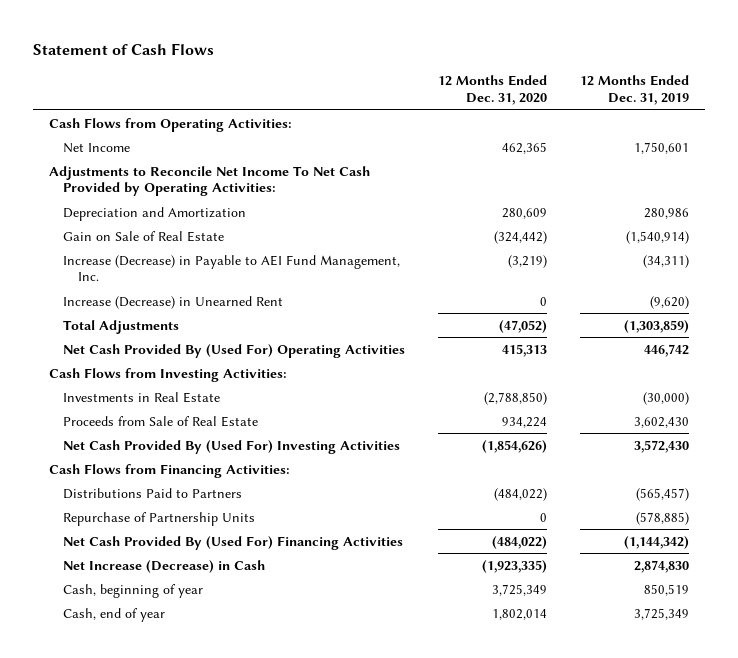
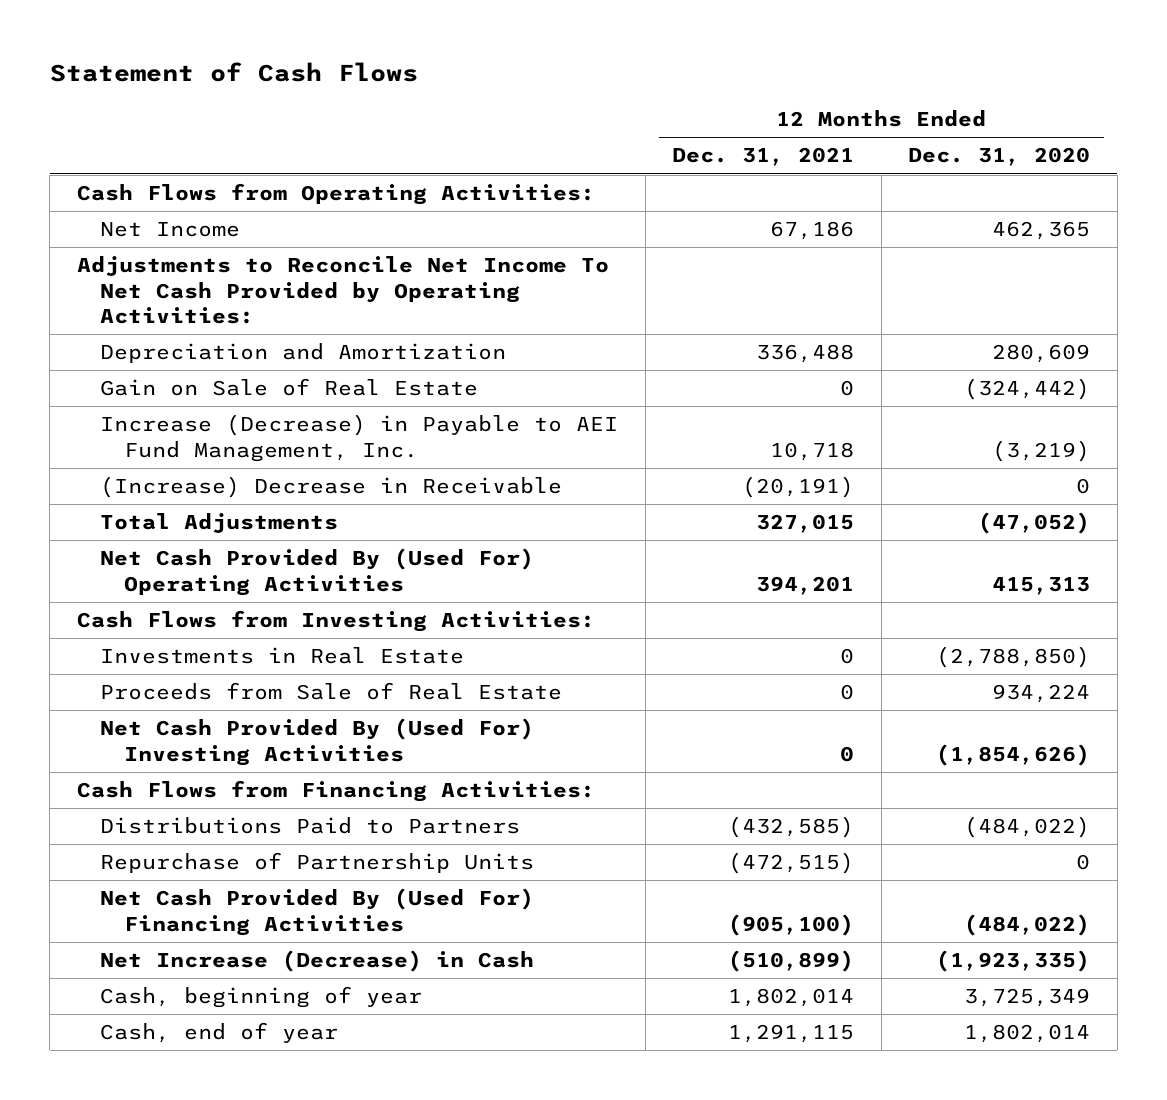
[579,75,689,106] 12 Months Ended Dec. 31, 2019 -> none
none -> [672,147,855,167] Dec. 31, 2021
[63,295,284,309] Increase (Decrease) in Unearned Rent -> [100,476,563,499] (Increase) Decrease in Receivable

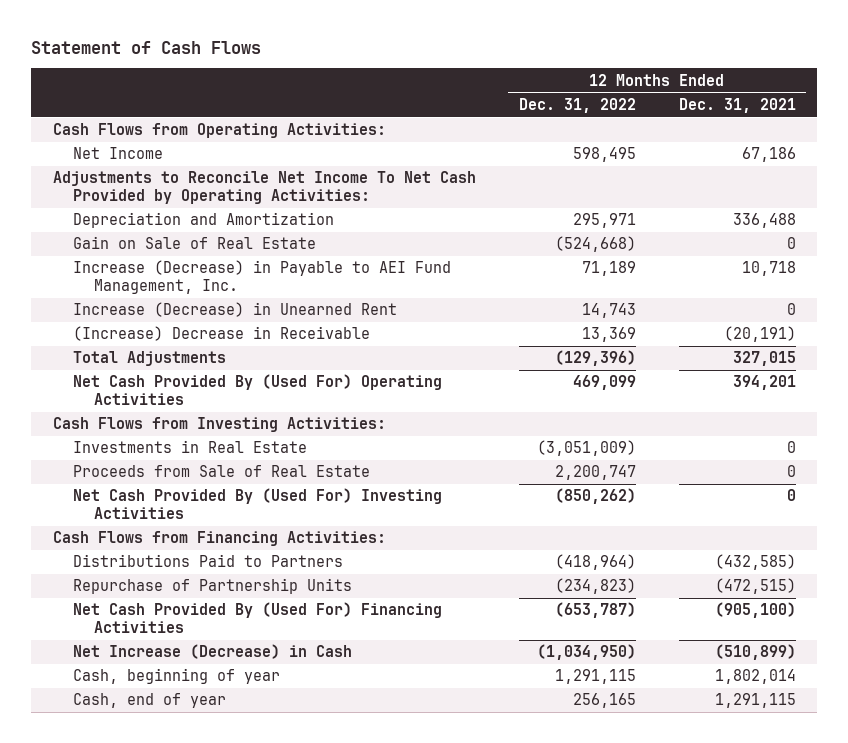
[908,147,1091,167] Dec. 31, 2020 -> none
none -> [518,97,636,113] Dec. 31, 2022
none -> [73,302,398,318] Increase (Decrease) in Unearned Rent

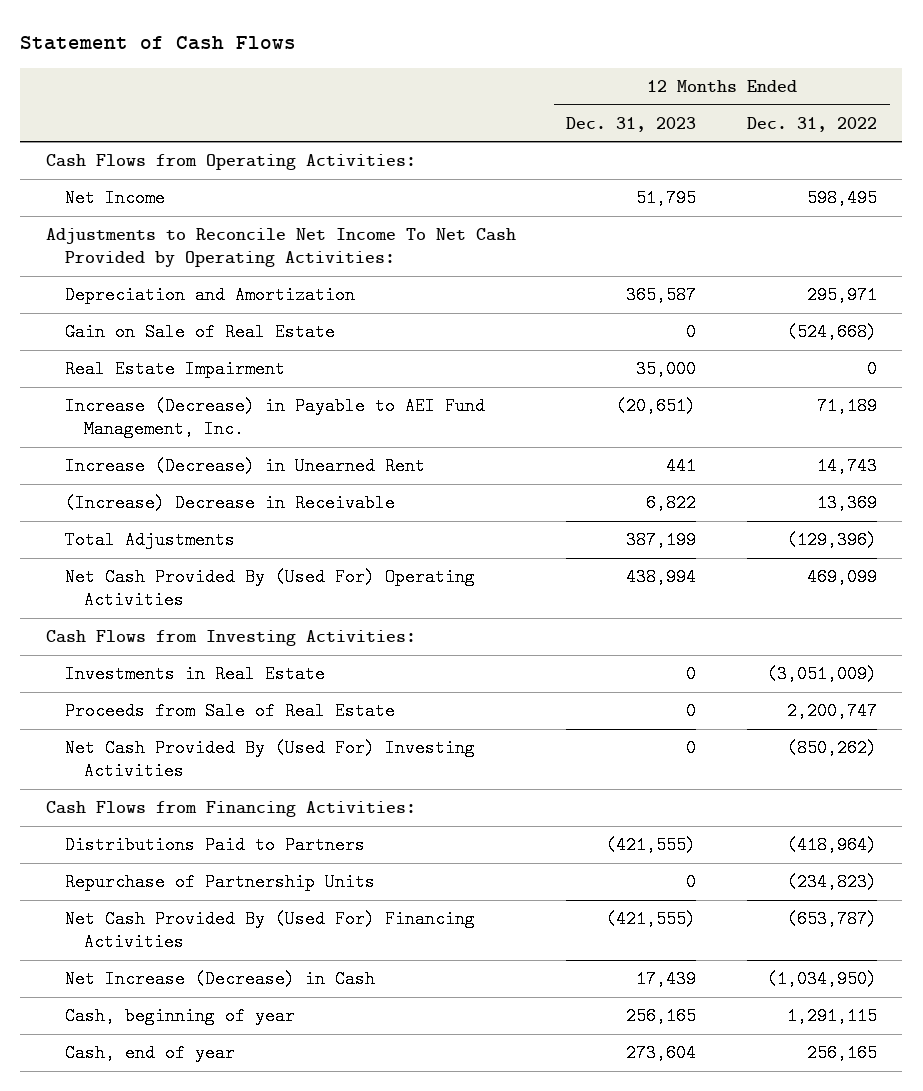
[678,97,796,113] Dec. 31, 2021 -> none
none -> [566,116,697,132] Dec. 31, 2023
none -> [64,360,285,379] Real Estate Impairment

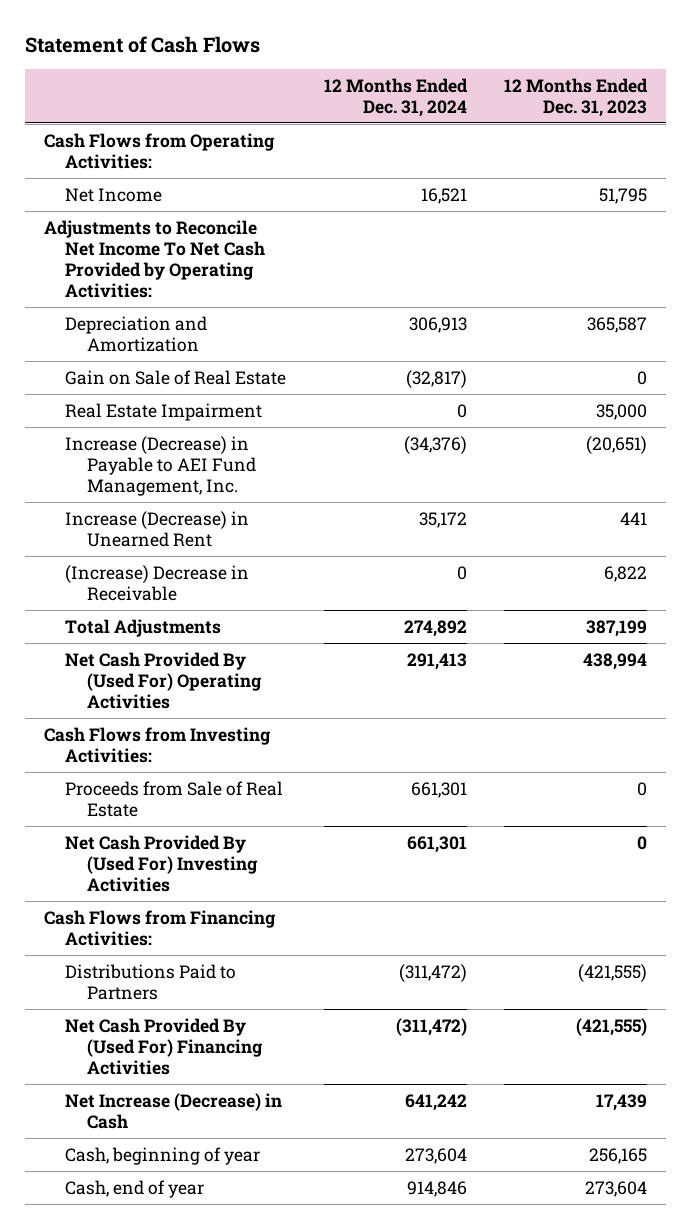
[747,116,878,132] Dec. 31, 2022 -> none
none -> [323,77,468,117] 12 Months Ended Dec. 31, 2024
[64,665,325,684] Investments in Real Estate -> none
[64,873,375,892] Repurchase of Partnership Units -> none

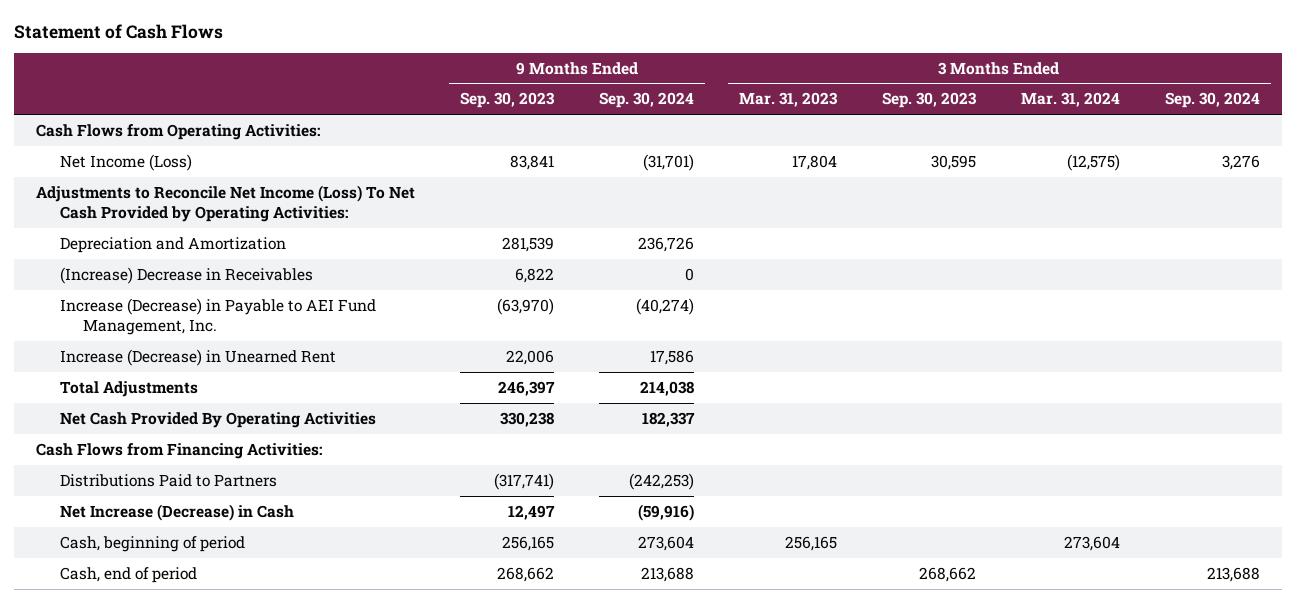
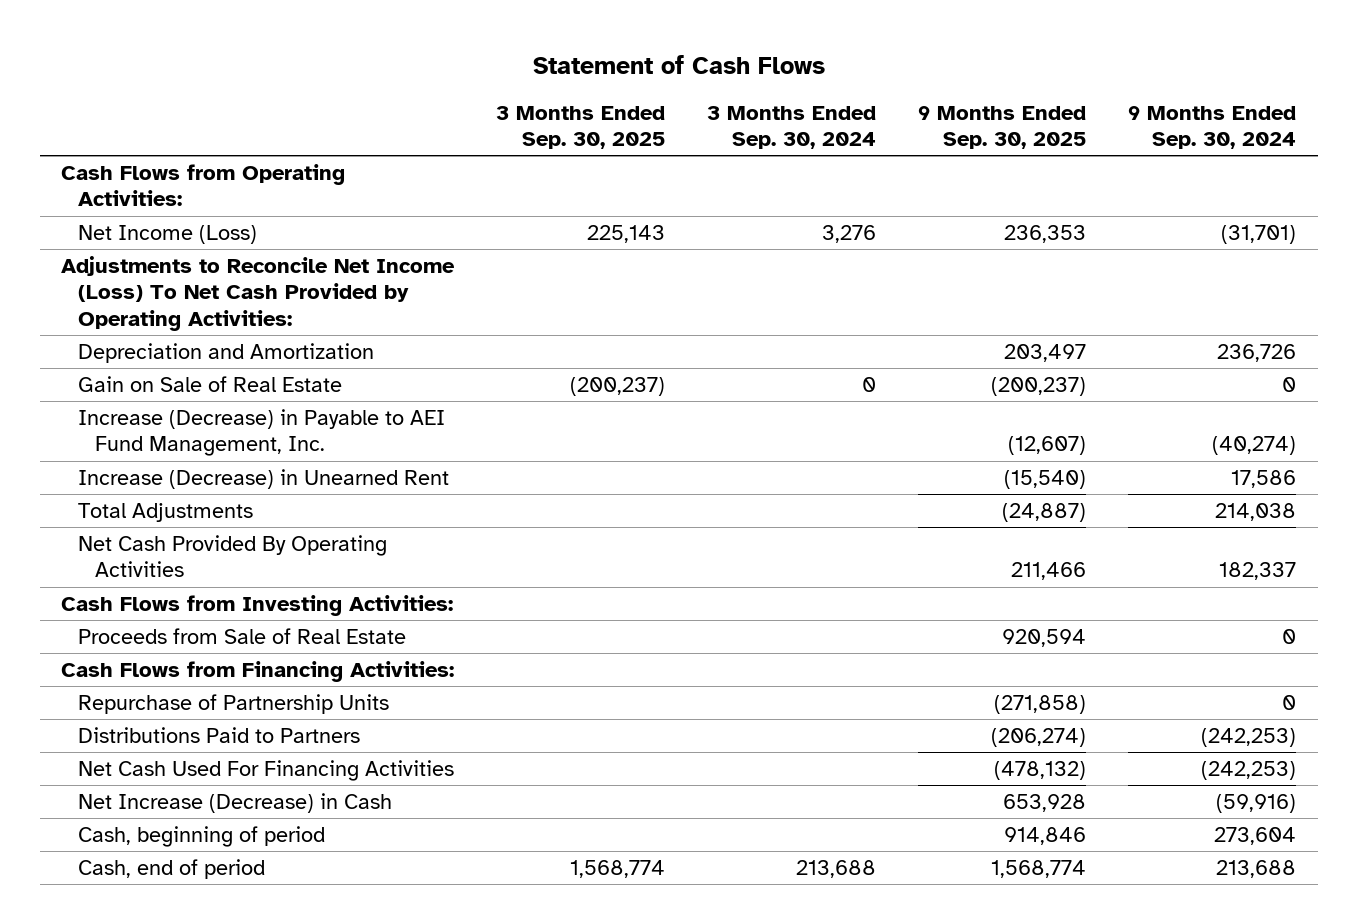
[460,92,556,109] Sep. 30, 2023 -> none
[738,92,838,108] Mar. 31, 2023 -> none
[881,92,977,109] Sep. 30, 2023 -> none
[1020,92,1120,108] Mar. 31, 2024 -> none
none -> [496,105,666,150] 3 Months Ended Sep. 30, 2025
none -> [918,105,1087,150] 9 Months Ended Sep. 30, 2025
[59,266,313,284] (Increase) Decrease in Receivables -> none
none -> [78,376,343,393] Gain on Sale of Real Estate
none -> [61,595,454,617] Cash Flows from Investing Activities:
none -> [78,628,407,645] Proceeds from Sale of Real Estate
none -> [78,694,390,715] Repurchase of Partnership Units
none -> [78,760,455,782] Net Cash Used For Financing Activities

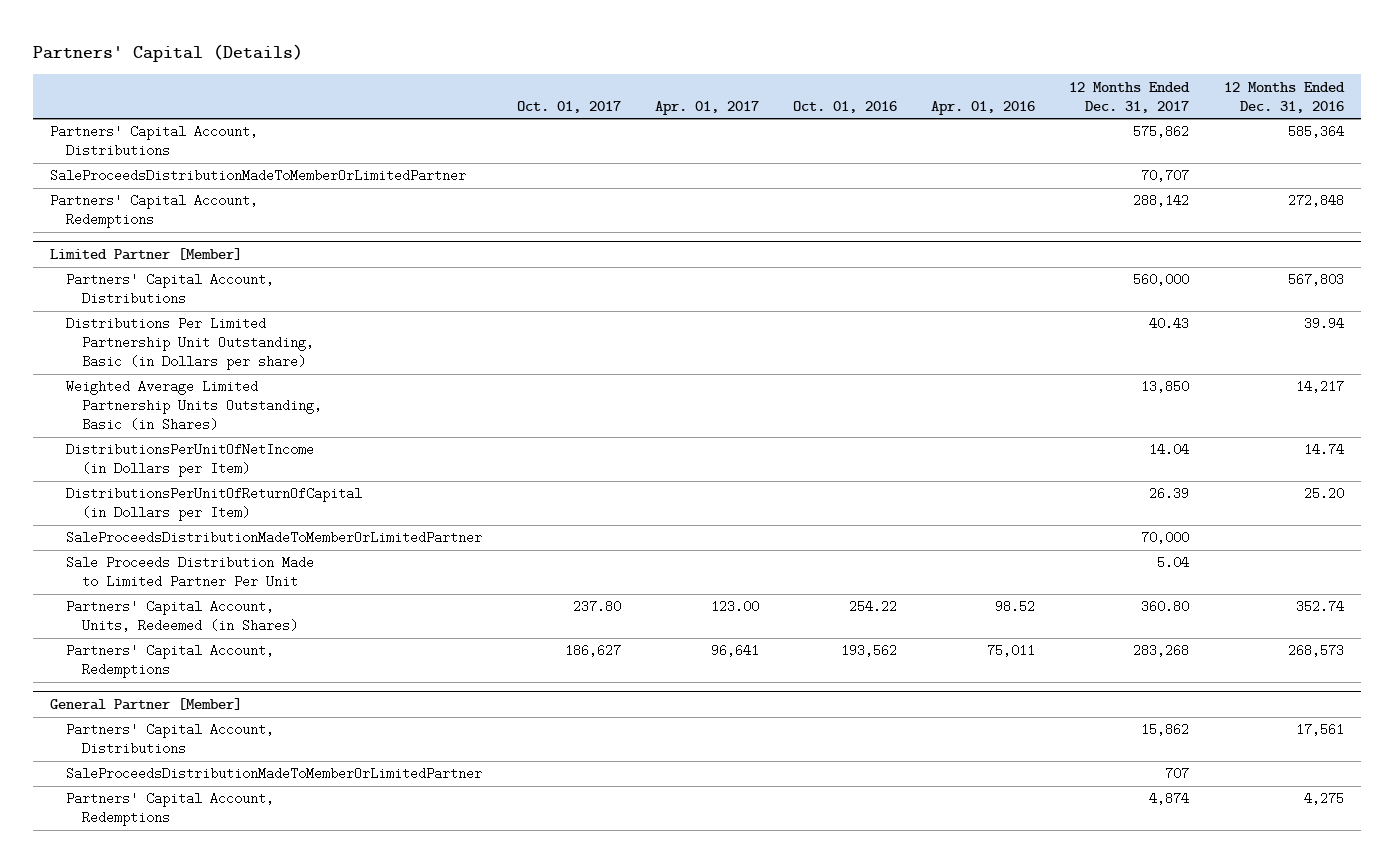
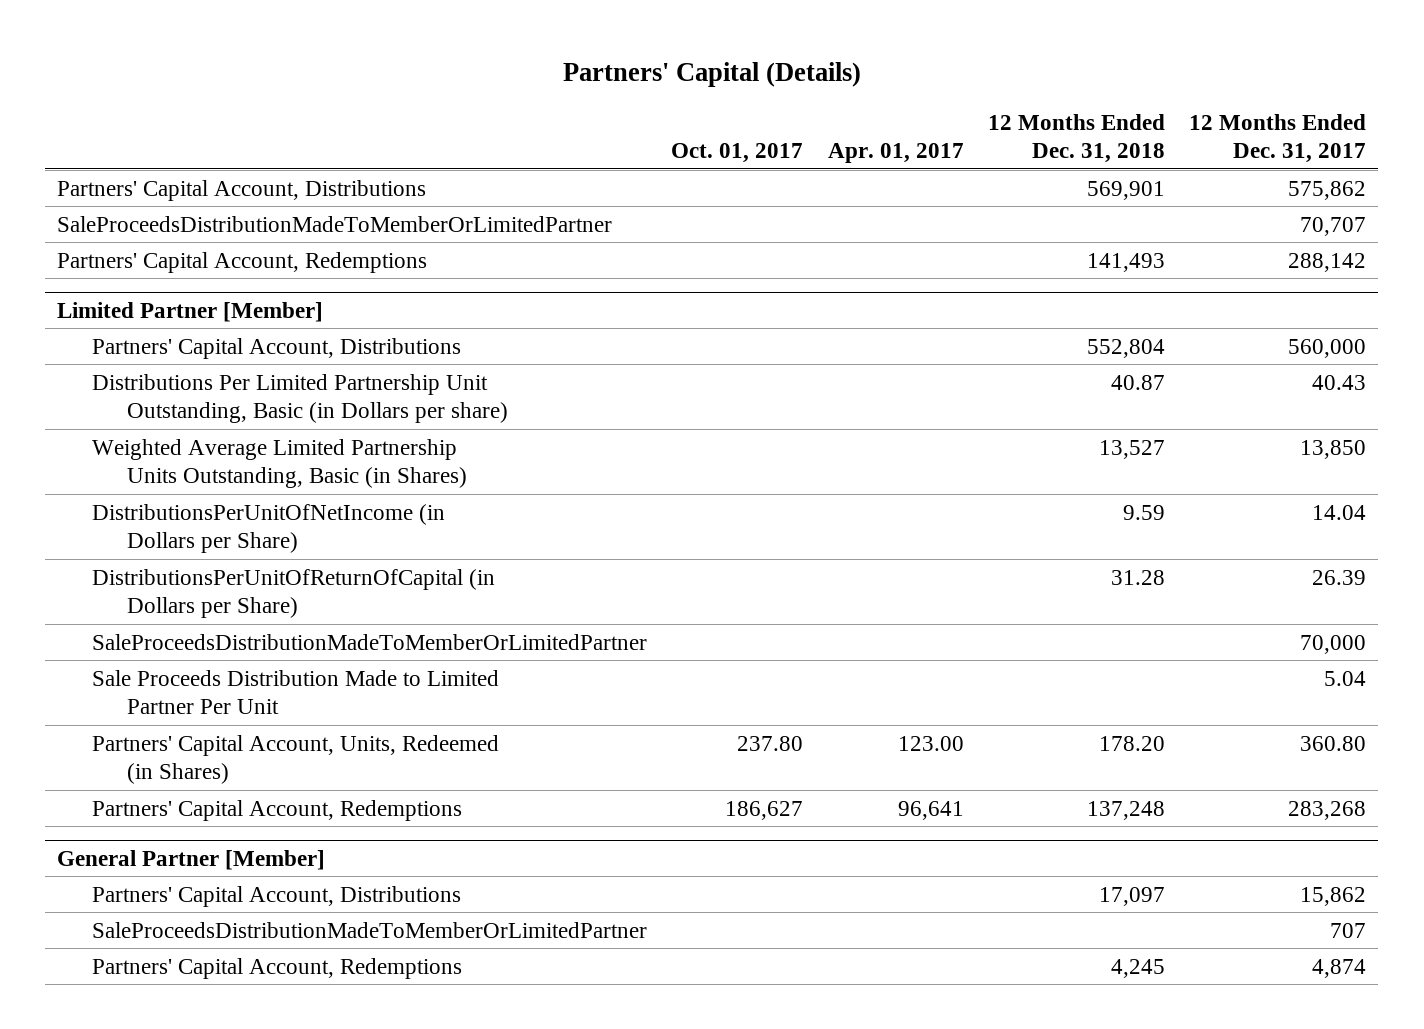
[792,100,897,113] Oct. 01, 2016 -> none
[931,100,1036,115] Apr. 01, 2016 -> none
[1223,81,1345,113] 12 Months Ended Dec. 31, 2016 -> none
none -> [987,113,1165,164] 12 Months Ended Dec. 31, 2018
[66,443,315,478] DistributionsPerUnitOfNetIncome (in Dollars per Item) -> [92,503,446,554] DistributionsPerUnitOfNetIncome (in Dollars per Share)
[66,487,363,522] DistributionsPerUnitOfReturnOfCapital (in Dollars per Item) -> [92,568,496,619] DistributionsPerUnitOfReturnOfCapital (in Dollars per Share)

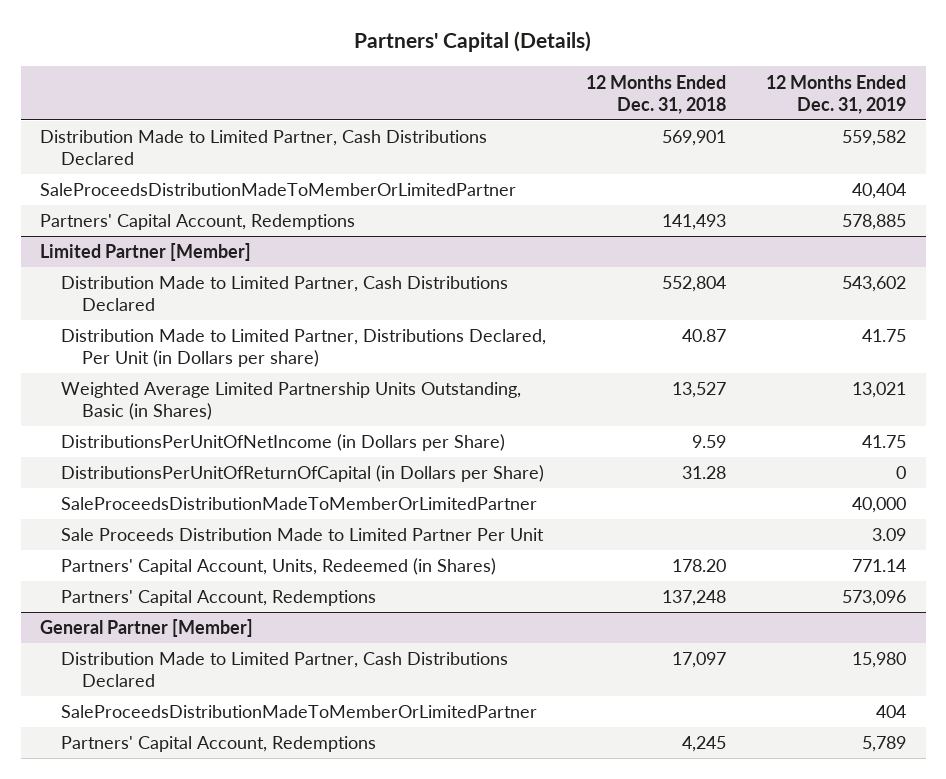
[671,143,804,164] Oct. 01, 2017 -> none
[827,143,964,164] Apr. 01, 2017 -> none
[1189,113,1367,164] 12 Months Ended Dec. 31, 2017 -> none
none -> [765,74,906,114] 12 Months Ended Dec. 31, 2019
[57,179,427,201] Partners' Capital Account, Distributions -> [40,130,488,166] Distribution Made to Limited Partner, Cash Distributions Declared
[92,337,462,359] Partners' Capital Account, Distributions -> [61,276,509,312] Distribution Made to Limited Partner, Cash Distributions Declared
[92,373,508,424] Distributions Per Limited Partnership Unit Outstanding, Basic (in Dollars per share) -> [61,329,547,368] Distribution Made to Limited Partner, Distributions Declared, Per Unit (in Dollars per share)
[92,885,462,907] Partners' Capital Account, Distributions -> [61,652,509,688] Distribution Made to Limited Partner, Cash Distributions Declared

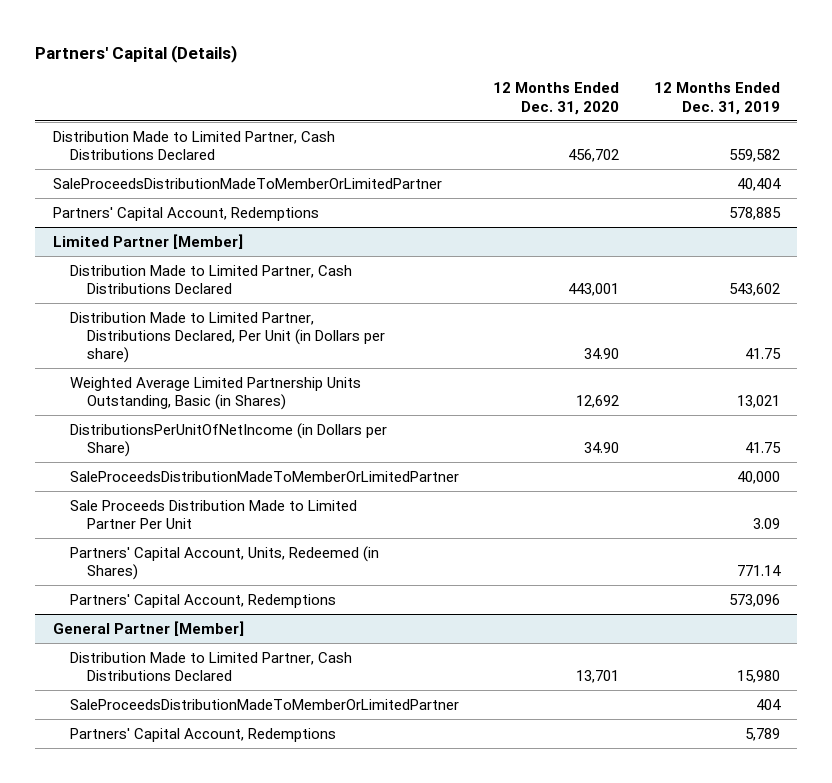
[586,74,727,114] 12 Months Ended Dec. 31, 2018 -> none
none -> [493,82,620,115] 12 Months Ended Dec. 31, 2020
[61,465,545,483] DistributionsPerUnitOfReturnOfCapital (in Dollars per Share) -> none

